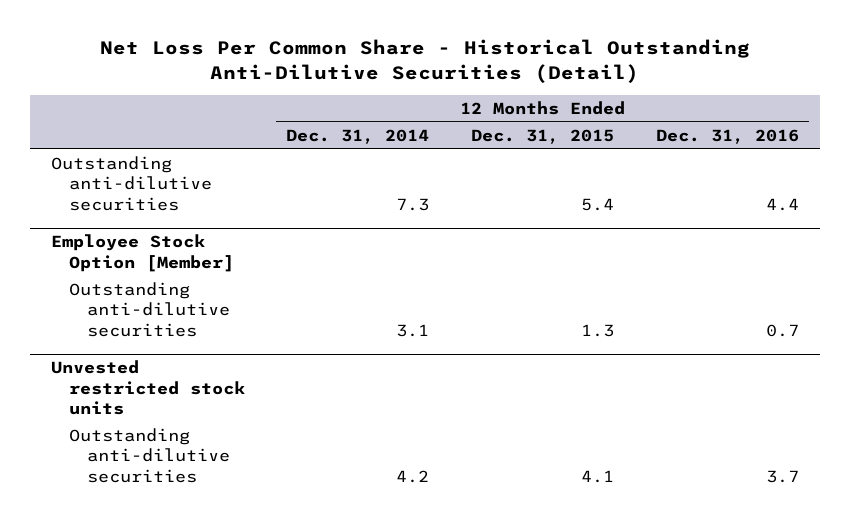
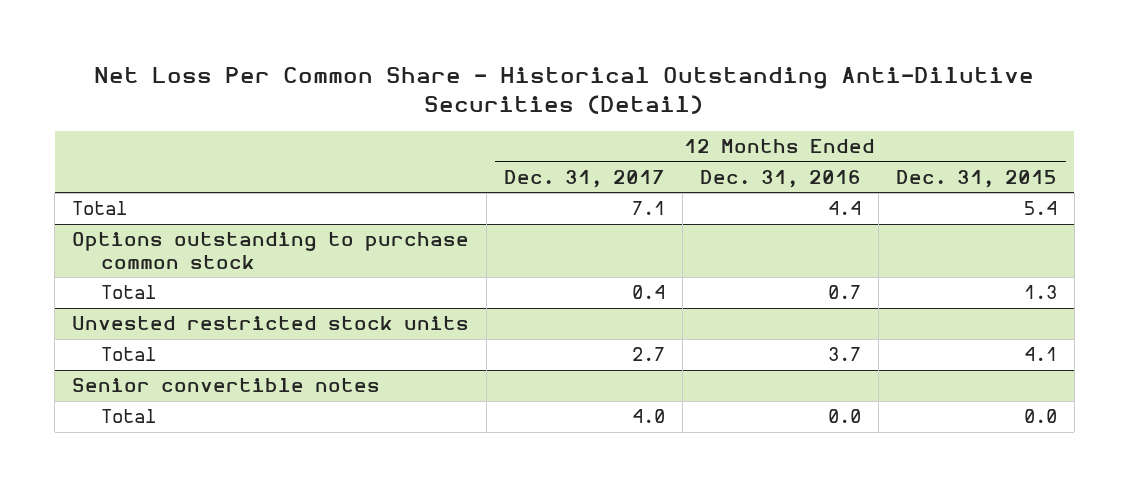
[286,128,430,144] Dec. 31, 2014 -> none
none -> [503,170,665,189] Dec. 31, 2017
[50,156,212,211] Outstanding anti-dilutive securities -> [72,201,128,216] Total
[50,234,234,272] Employee Stock Option [Member] -> [72,232,470,269] Options outstanding to purchase common stock
[68,282,231,337] Outstanding anti-dilutive securities -> [101,285,157,300] Total
[68,428,231,483] Outstanding anti-dilutive securities -> [101,347,157,362] Total
none -> [72,378,381,393] Senior convertible notes
none -> [101,409,157,424] Total

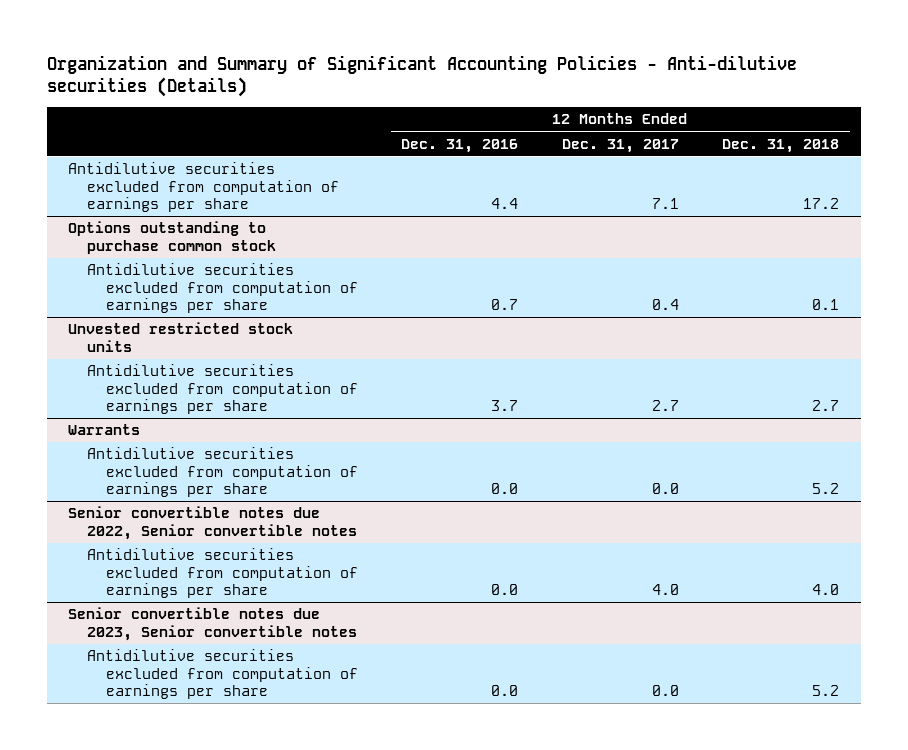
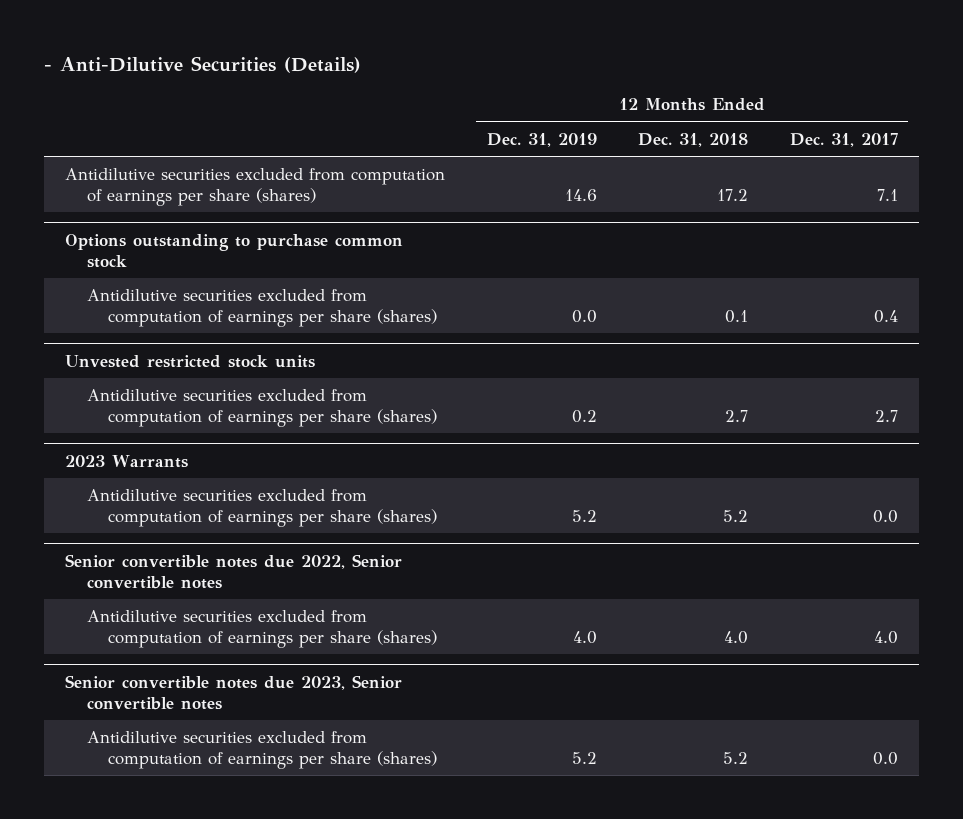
[46,54,797,98] Organization and Summary of Significant Accounting Policies - Anti-dilutive securities (Details) -> [44,55,362,73] - Anti-Dilutive Securities (Details)
[401,138,519,153] Dec. 31, 2016 -> none
none -> [486,132,597,147] Dec. 31, 2019
[68,162,340,213] Antidilutive securities excluded from computation of earnings per share -> [65,167,446,207] Antidilutive securities excluded from computation of earnings per share (shares)
[87,263,359,314] Antidilutive securities excluded from computation of earnings per share -> [86,288,438,328] Antidilutive securities excluded from computation of earnings per share (shares)
[87,364,359,415] Antidilutive securities excluded from computation of earnings per share -> [86,388,438,428] Antidilutive securities excluded from computation of earnings per share (shares)
[68,424,141,436] Warrants -> [65,454,189,468] 2023 Warrants
[87,447,359,498] Antidilutive securities excluded from computation of earnings per share -> [86,488,438,528] Antidilutive securities excluded from computation of earnings per share (shares)
[87,548,359,599] Antidilutive securities excluded from computation of earnings per share -> [86,609,438,649] Antidilutive securities excluded from computation of earnings per share (shares)
[87,649,359,700] Antidilutive securities excluded from computation of earnings per share -> [86,730,438,770] Antidilutive securities excluded from computation of earnings per share (shares)

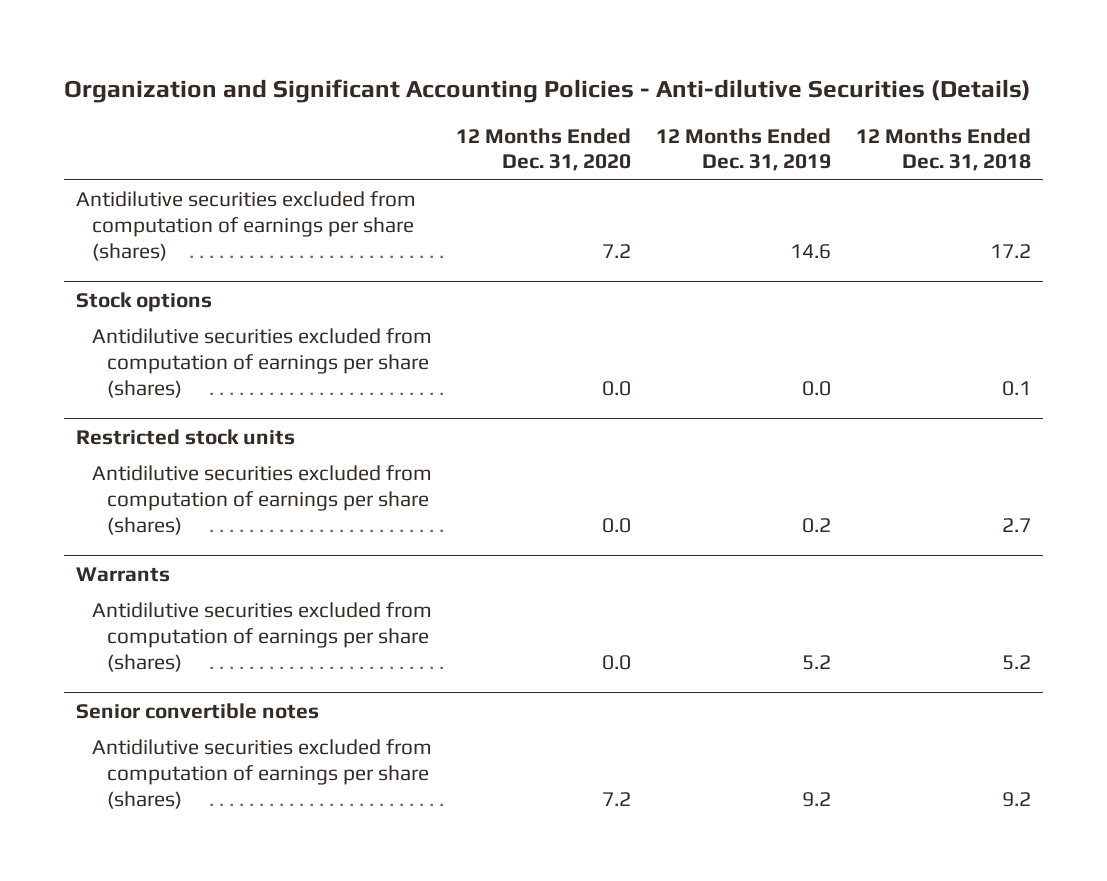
[44,55,362,73] - Anti-Dilutive Securities (Details) -> [63,78,1031,103] Organization and Significant Accounting Policies - Anti-dilutive Securities (Details)
[789,132,898,147] Dec. 31, 2017 -> none
none -> [456,127,632,172] 12 Months Ended Dec. 31, 2020
[65,233,404,268] Options outstanding to purchase common stock -> [76,291,213,312] Stock options
[65,354,316,368] Unvested restricted stock units -> [76,428,296,445] Restricted stock units
[86,488,438,528] Antidilutive securities excluded from computation of earnings per share (shares) -> none
[65,553,403,589] Senior convertible notes due 2022, Senior convertible notes -> none
[86,609,438,649] Antidilutive securities excluded from computation of earnings per share (shares) -> none
[65,674,403,710] Senior convertible notes due 2023, Senior convertible notes -> none
[65,454,189,468] 2023 Warrants -> [76,566,171,582] Warrants
none -> [76,702,320,719] Senior convertible notes
none -> [91,738,432,809] Antidilutive securities excluded from computation of earnings per share (shares)

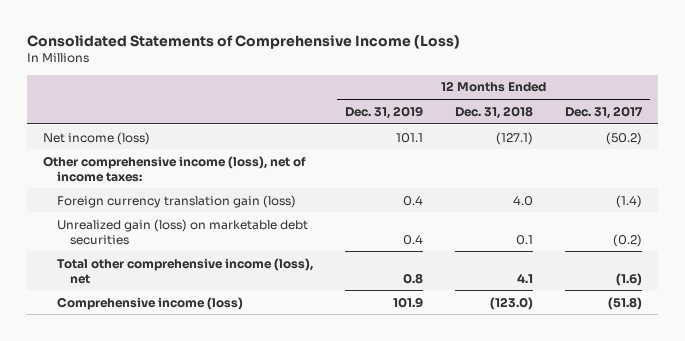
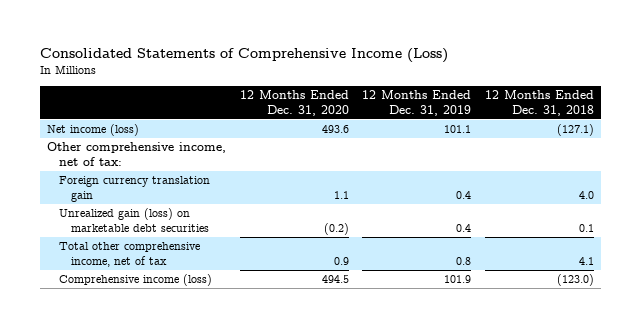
[565,105,644,119] Dec. 31, 2017 -> none
none -> [239,89,349,116] 12 Months Ended Dec. 31, 2020
[43,155,307,182] Other comprehensive income (loss), net of income taxes: -> [47,141,227,166] Other comprehensive income, net of tax:
[56,194,296,208] Foreign currency translation gain (loss) -> [59,175,211,202] Foreign currency translation gain
[56,257,313,284] Total other comprehensive income (loss), net -> [59,241,201,267] Total other comprehensive income, net of tax

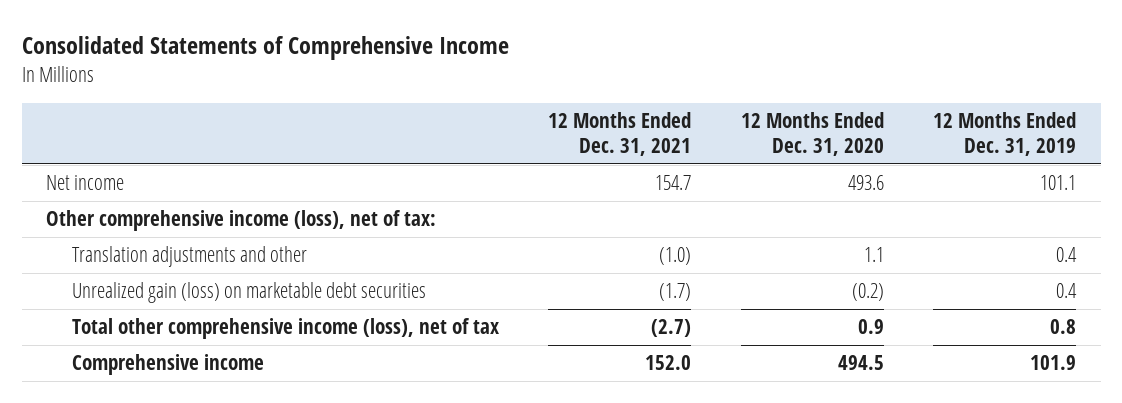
[40,48,449,64] Consolidated Statements of Comprehensive Income (Loss) -> [21,35,509,60] Consolidated Statements of Comprehensive Income
[484,89,594,116] 12 Months Ended Dec. 31, 2018 -> none
none -> [548,112,692,157] 12 Months Ended Dec. 31, 2021
[47,123,140,136] Net income (loss) -> [46,175,125,191] Net income
[47,141,227,166] Other comprehensive income, net of tax: -> [46,210,437,232] Other comprehensive income (loss), net of tax:
[59,175,211,202] Foreign currency translation gain -> [72,246,308,268] Translation adjustments and other
[59,241,201,267] Total other comprehensive income, net of tax -> [72,318,500,340] Total other comprehensive income (loss), net of tax
[59,273,213,286] Comprehensive income (loss) -> [72,354,265,376] Comprehensive income

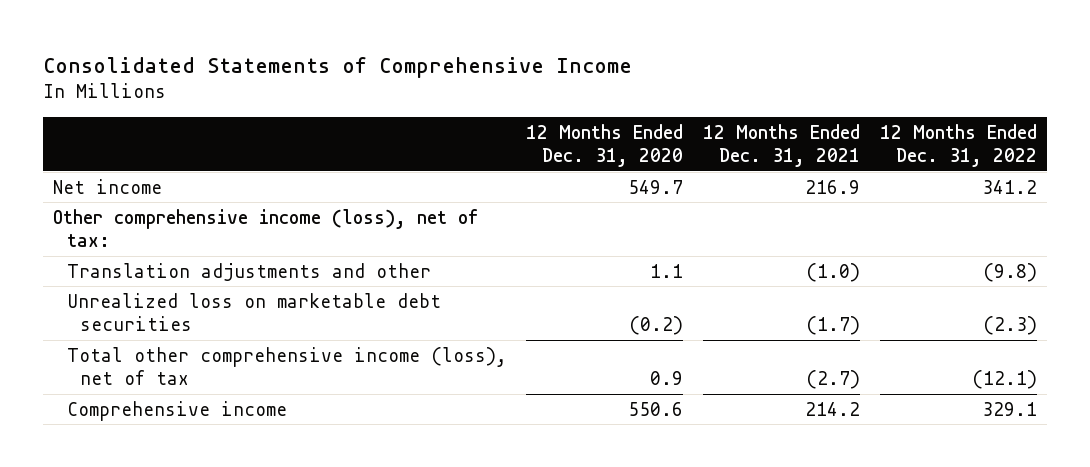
[933,112,1077,157] 12 Months Ended Dec. 31, 2019 -> none
none -> [880,123,1038,168] 12 Months Ended Dec. 31, 2022
[655,175,692,191] 154.7 -> [805,179,861,194] 216.9
[847,175,884,191] 493.6 -> [628,179,684,194] 549.7
[72,282,427,304] Unrealized gain (loss) on marketable debt securities -> [66,292,441,332] Unrealized loss on marketable debt securities
[645,355,692,371] 152.0 -> [805,401,861,416] 214.2
[837,355,884,371] 494.5 -> [628,401,684,416] 550.6

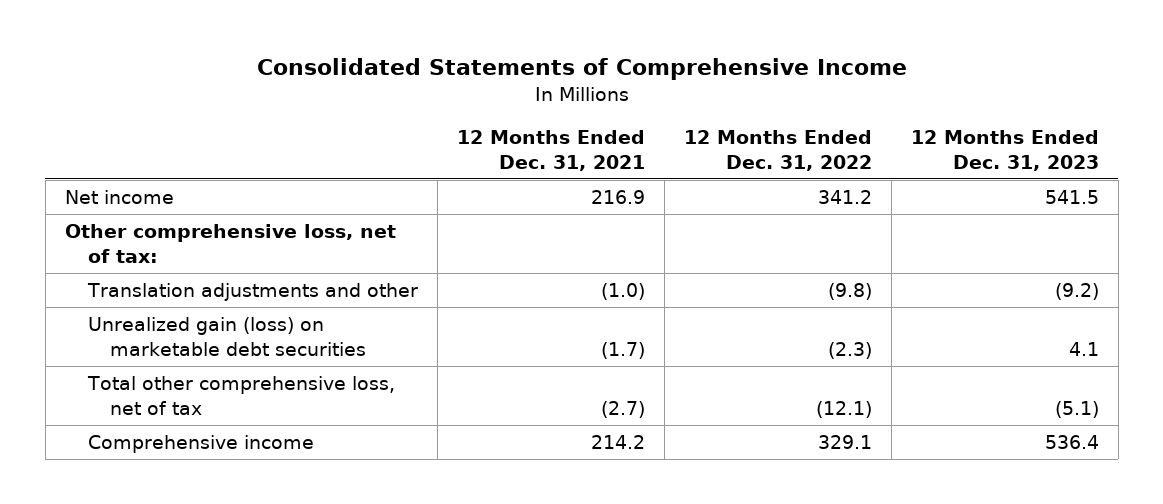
[526,123,684,168] 12 Months Ended Dec. 31, 2020 -> none
none -> [910,130,1099,171] 12 Months Ended Dec. 31, 2023
[53,208,480,248] Other comprehensive income (loss), net of tax: -> [64,224,396,263] Other comprehensive loss, net of tax:
[66,292,441,332] Unrealized loss on marketable debt securities -> [87,317,367,356] Unrealized gain (loss) on marketable debt securities
[66,346,507,386] Total other comprehensive income (loss), net of tax -> [86,376,395,415] Total other comprehensive loss, net of tax

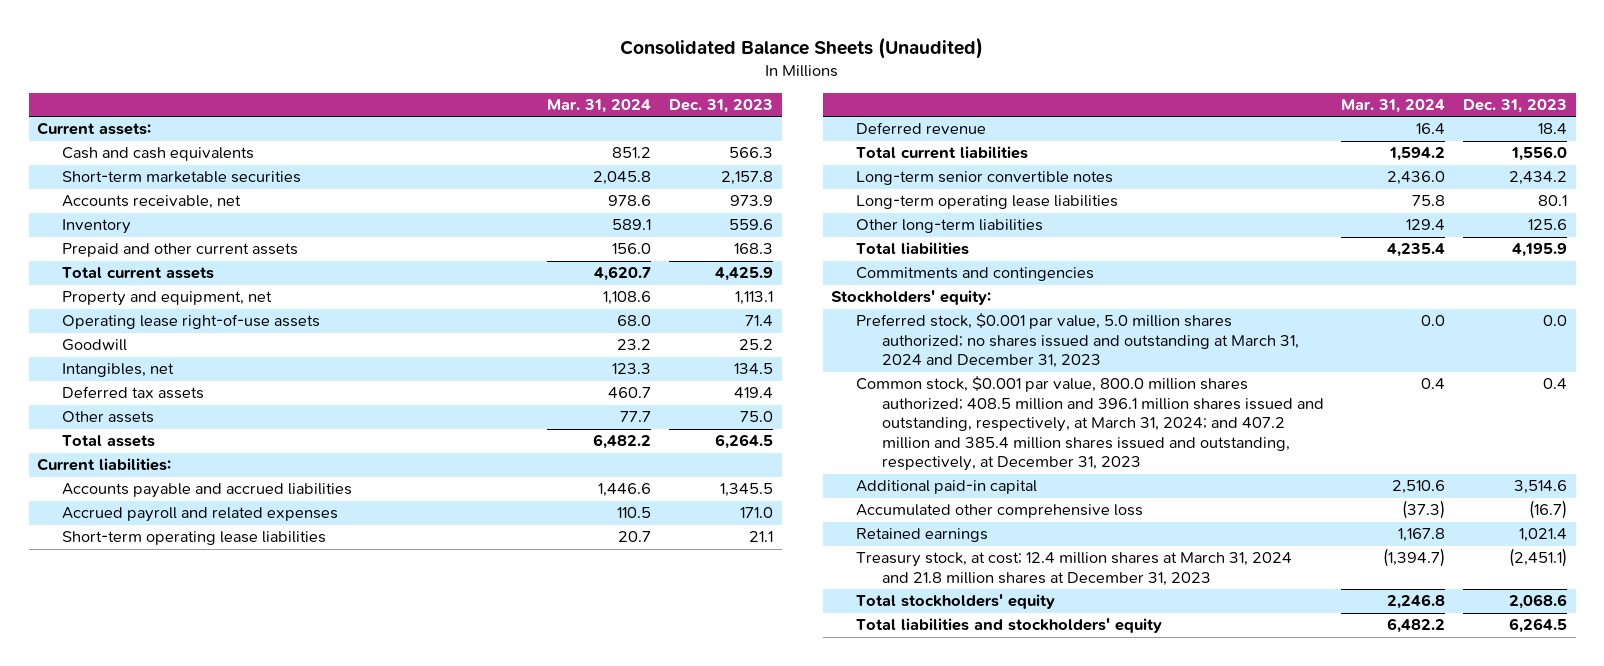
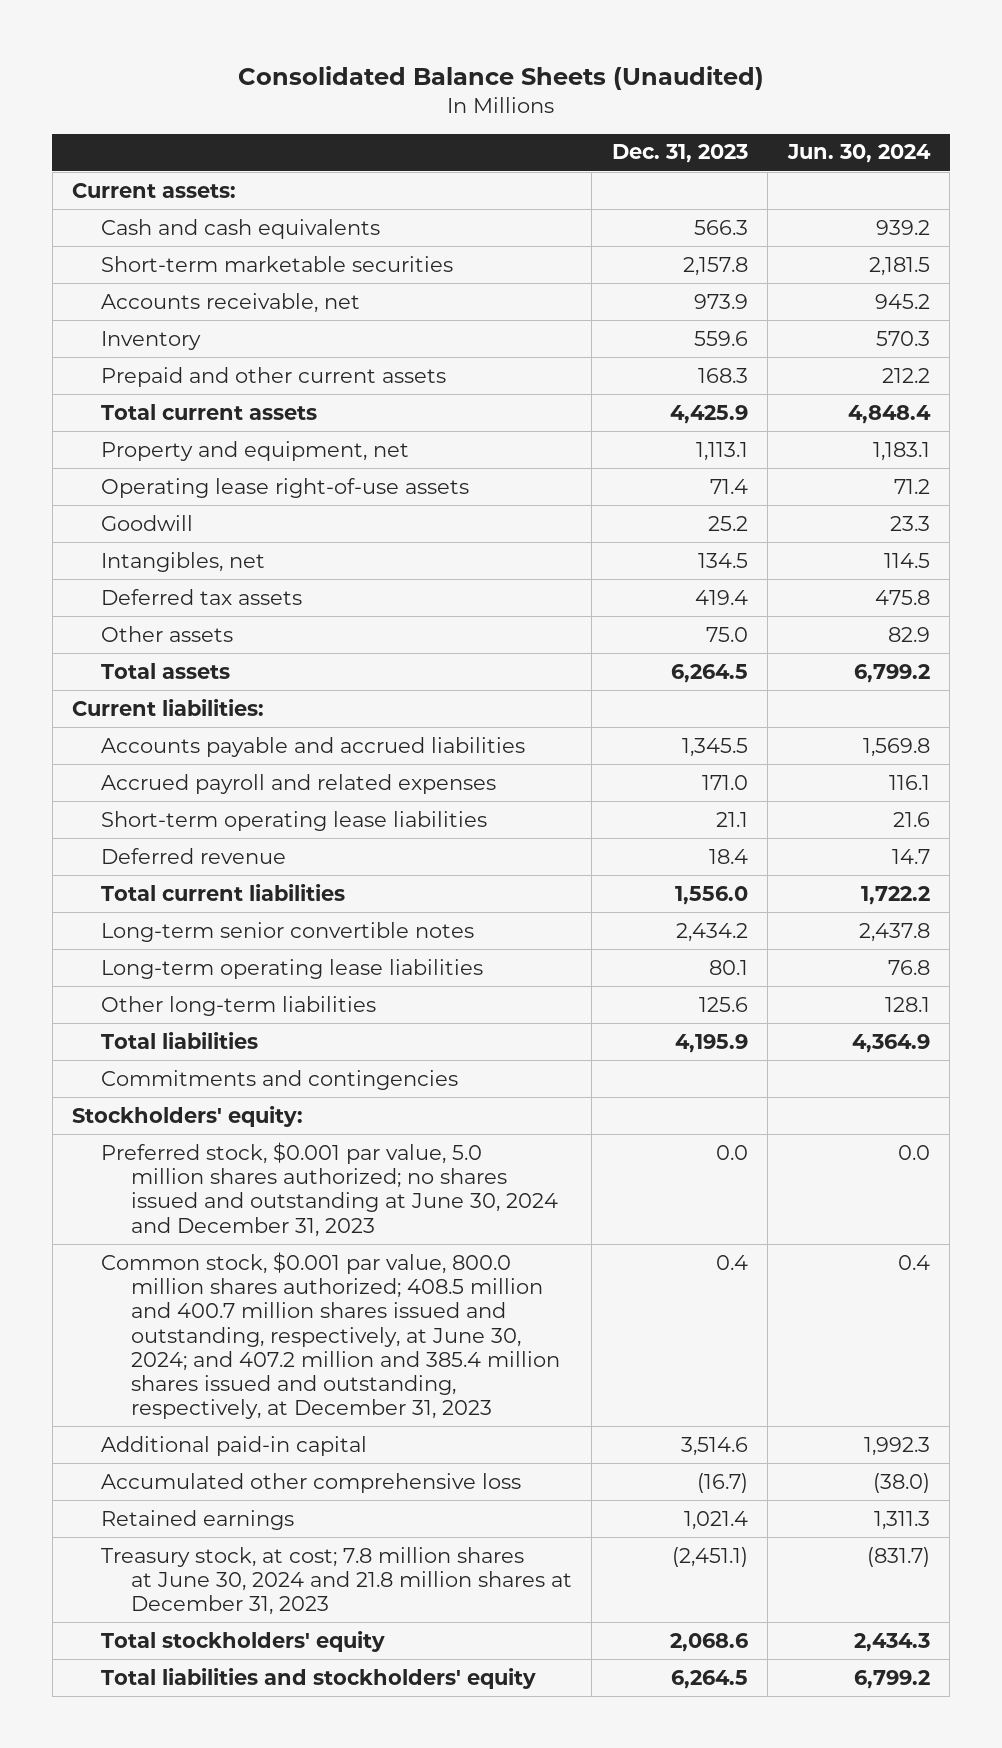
[547,98,652,113] Mar. 31, 2024 -> none
none -> [786,144,931,164] Jun. 30, 2024
[856,313,1299,369] Preferred stock, $0.001 par value, 5.0 million shares authorized; no shares issued and outstanding at March 31, 2024 and December 31, 2023 -> [101,1141,558,1237] Preferred stock, $0.001 par value, 5.0 million shares authorized; no shares issued and outstanding at June 30, 2024 and December 31, 2023
[856,376,1324,472] Common stock, $0.001 par value, 800.0 million shares authorized; 408.5 million and 396.1 million shares issued and outstanding, respectively, at March 31, 2024; and 407.2 million and 385.4 million shares issued and outstanding, respectively, at December 31, 2023 -> [101,1251,560,1420] Common stock, $0.001 par value, 800.0 million shares authorized; 408.5 million and 400.7 million shares issued and outstanding, respectively, at June 30, 2024; and 407.2 million and 385.4 million shares issued and outstanding, respectively, at December 31, 2023
[856,552,1293,586] Treasury stock, at cost; 12.4 million shares at March 31, 2024 and 21.8 million shares at December 31, 2023 -> [101,1546,572,1616] Treasury stock, at cost; 7.8 million shares at June 30, 2024 and 21.8 million shares at December 31, 2023

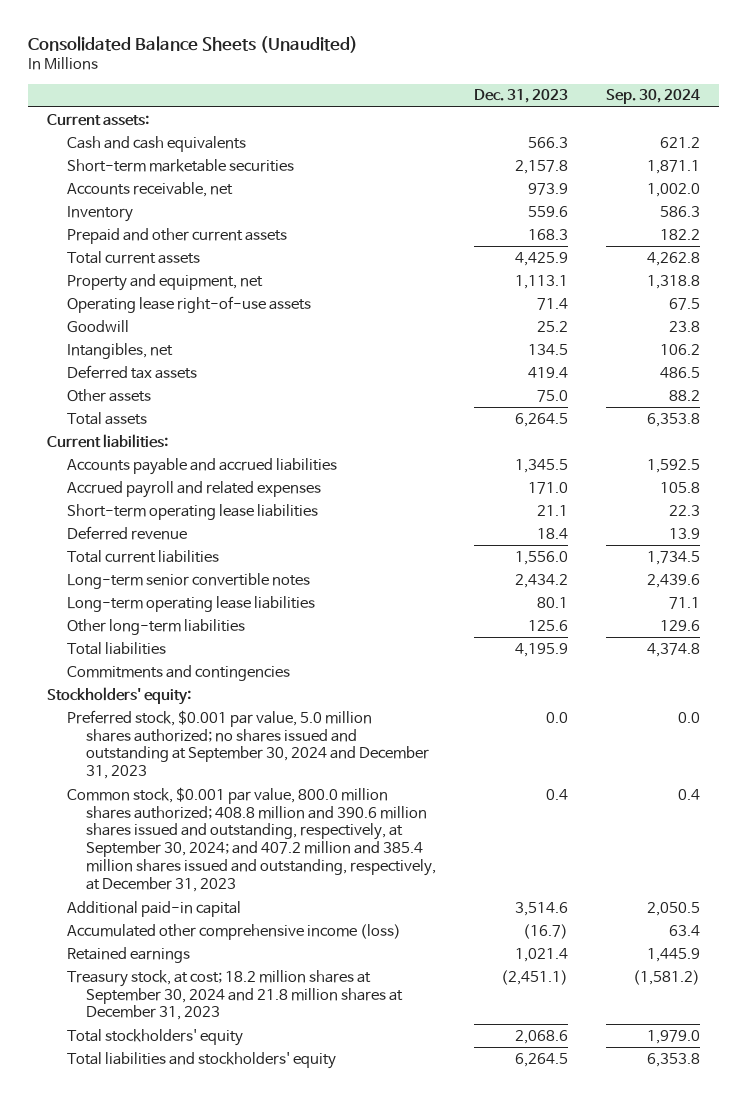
[786,144,931,164] Jun. 30, 2024 -> none
none -> [606,89,701,105] Sep. 30, 2024
[101,1141,558,1237] Preferred stock, $0.001 par value, 5.0 million shares authorized; no shares issued and outstanding at June 30, 2024 and December 31, 2023 -> [66,709,430,780] Preferred stock, $0.001 par value, 5.0 million shares authorized; no shares issued and outstanding at September 30, 2024 and December 31, 2023
[101,1251,560,1420] Common stock, $0.001 par value, 800.0 million shares authorized; 408.5 million and 400.7 million shares issued and outstanding, respectively, at June 30, 2024; and 407.2 million and 385.4 million shares issued and outstanding, respectively, at December 31, 2023 -> [66,786,437,893] Common stock, $0.001 par value, 800.0 million shares authorized; 408.8 million and 390.6 million shares issued and outstanding, respectively, at September 30, 2024; and 407.2 million and 385.4 million shares issued and outstanding, respectively, at December 31, 2023
[101,1472,522,1493] Accumulated other comprehensive loss -> [66,923,401,940] Accumulated other comprehensive income (loss)
[101,1546,572,1616] Treasury stock, at cost; 7.8 million shares at June 30, 2024 and 21.8 million shares at December 31, 2023 -> [66,969,404,1021] Treasury stock, at cost; 18.2 million shares at September 30, 2024 and 21.8 million shares at December 31, 2023

